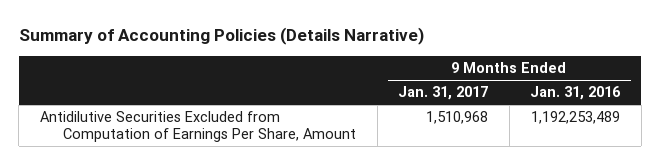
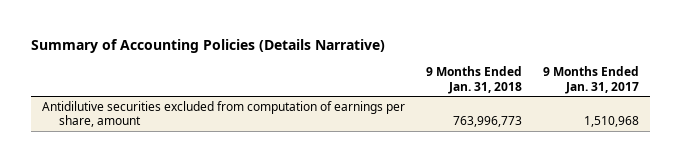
[530,86,622,101] Jan. 31, 2016 -> none
none -> [425,66,522,94] 9 Months Ended Jan. 31, 2018
[39,111,356,143] Antidilutive Securities Excluded from Computation of Earnings Per Share, Amount -> [41,100,405,128] Antidilutive securities excluded from computation of earnings per share, amount

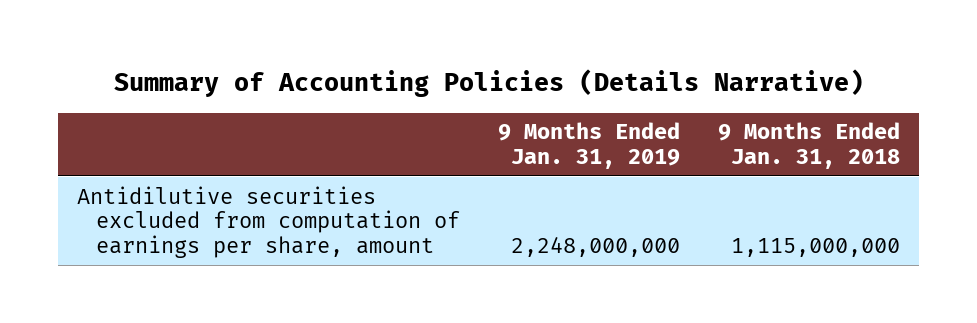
[542,66,639,94] 9 Months Ended Jan. 31, 2017 -> none
none -> [497,122,680,170] 9 Months Ended Jan. 31, 2019
[452,116,522,128] 763,996,773 -> [730,238,900,258] 1,115,000,000

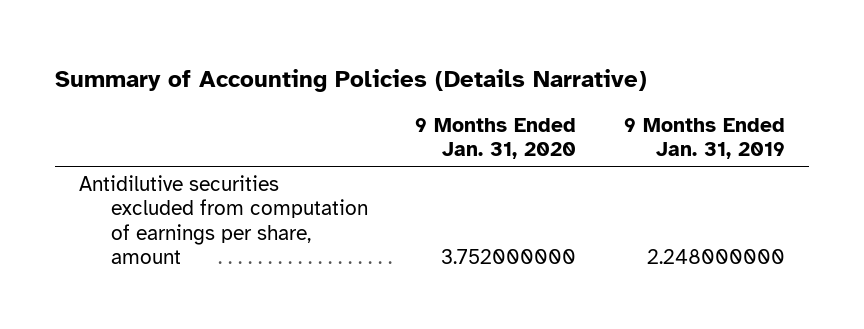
[717,122,900,170] 9 Months Ended Jan. 31, 2018 -> none
none -> [415,117,577,159] 9 Months Ended Jan. 31, 2020
[510,237,680,258] 2,248,000,000 -> [647,249,786,265] 2.248000000

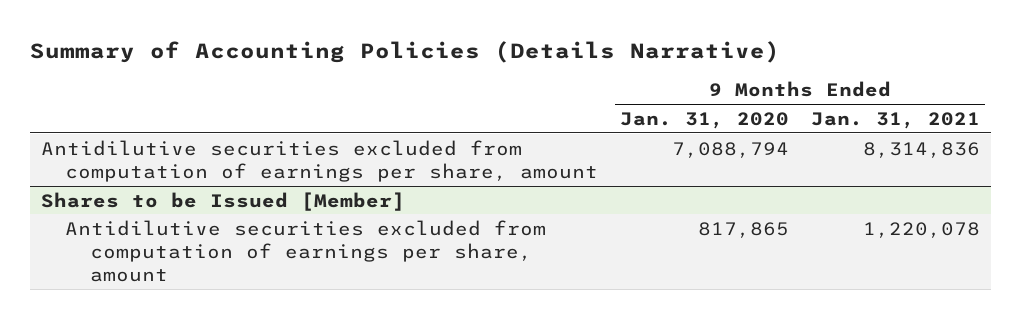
[624,117,786,159] 9 Months Ended Jan. 31, 2019 -> none
none -> [810,111,980,129] Jan. 31, 2021
[441,249,577,265] 3.752000000 -> [672,141,790,158] 7,088,794
none -> [40,191,405,211] Shares to be Issued [Member]
none -> [65,219,547,282] Antidilutive securities excluded from computation of earnings per share, amount

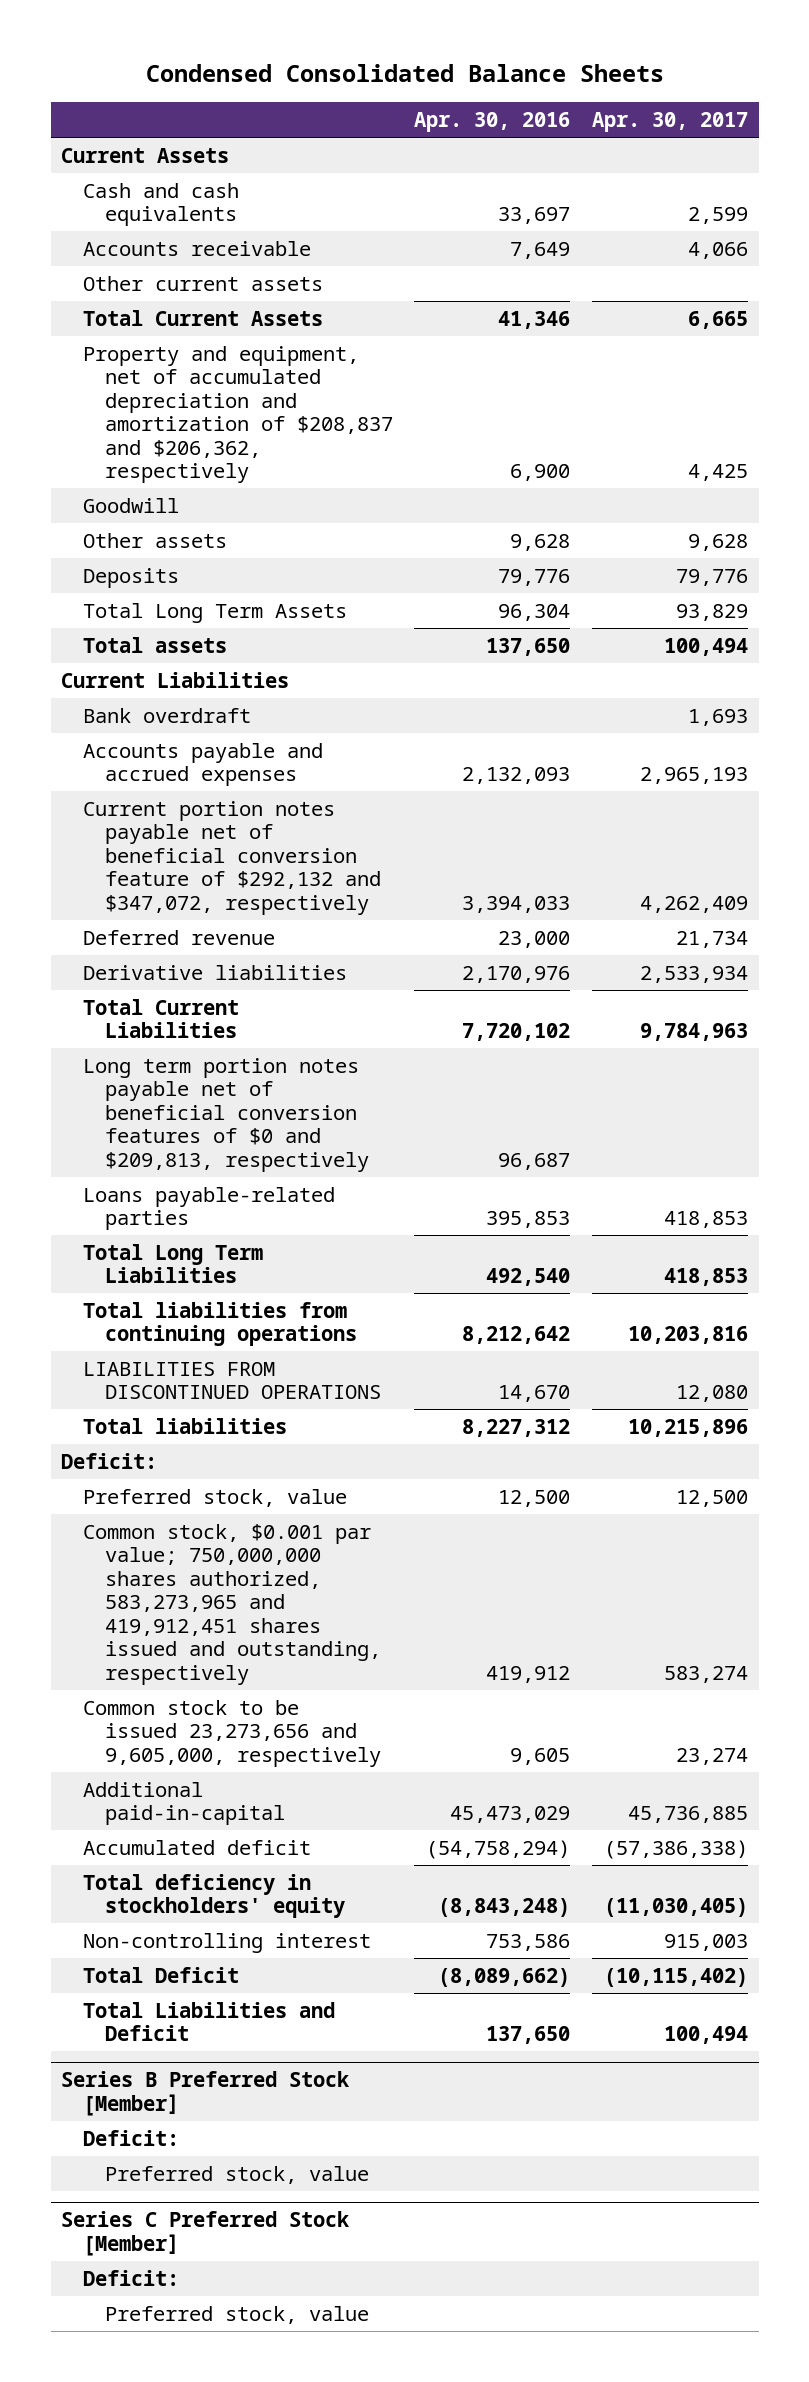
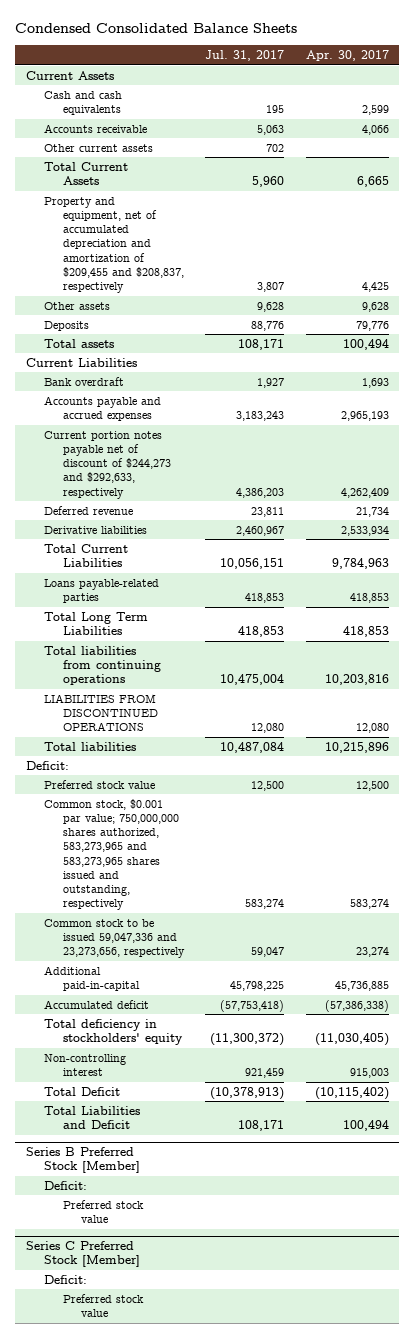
[414,112,571,133] Apr. 30, 2016 -> none
none -> [205,49,285,61] Jul. 31, 2017
[83,497,180,513] Goodwill -> none
[83,345,393,484] Property and equipment, net of accumulated depreciation and amortization of $208,837 and $206,362, respectively -> [44,196,184,294] Property and equipment, net of accumulated depreciation and amortization of $209,455 and $208,837, respectively
[83,602,348,623] Total Long Term Assets -> none
[83,800,381,915] Current portion notes payable net of beneficial conversion feature of $292,132 and $347,072, respectively -> [44,430,171,499] Current portion notes payable net of discount of $244,273 and $292,633, respectively
[83,1057,369,1172] Long term portion notes payable net of beneficial conversion features of $0 and $209,813, respectively -> none
[83,1488,348,1507] Preferred stock, value -> [44,779,156,789] Preferred stock value
[83,1523,381,1685] Common stock, $0.001 par value; 750,000,000 shares authorized, 583,273,965 and 419,912,451 shares issued and outstanding, respectively -> [44,798,179,911] Common stock, $0.001 par value; 750,000,000 shares authorized, 583,273,965 and 583,273,965 shares issued and outstanding, respectively
[83,1699,381,1767] Common stock to be issued 23,273,656 and 9,605,000, respectively -> [44,918,185,959] Common stock to be issued 59,047,336 and 23,273,656, respectively
[104,2165,369,2184] Preferred stock, value -> [62,1199,144,1224] Preferred stock value
[104,2305,369,2324] Preferred stock, value -> [62,1293,144,1318] Preferred stock value

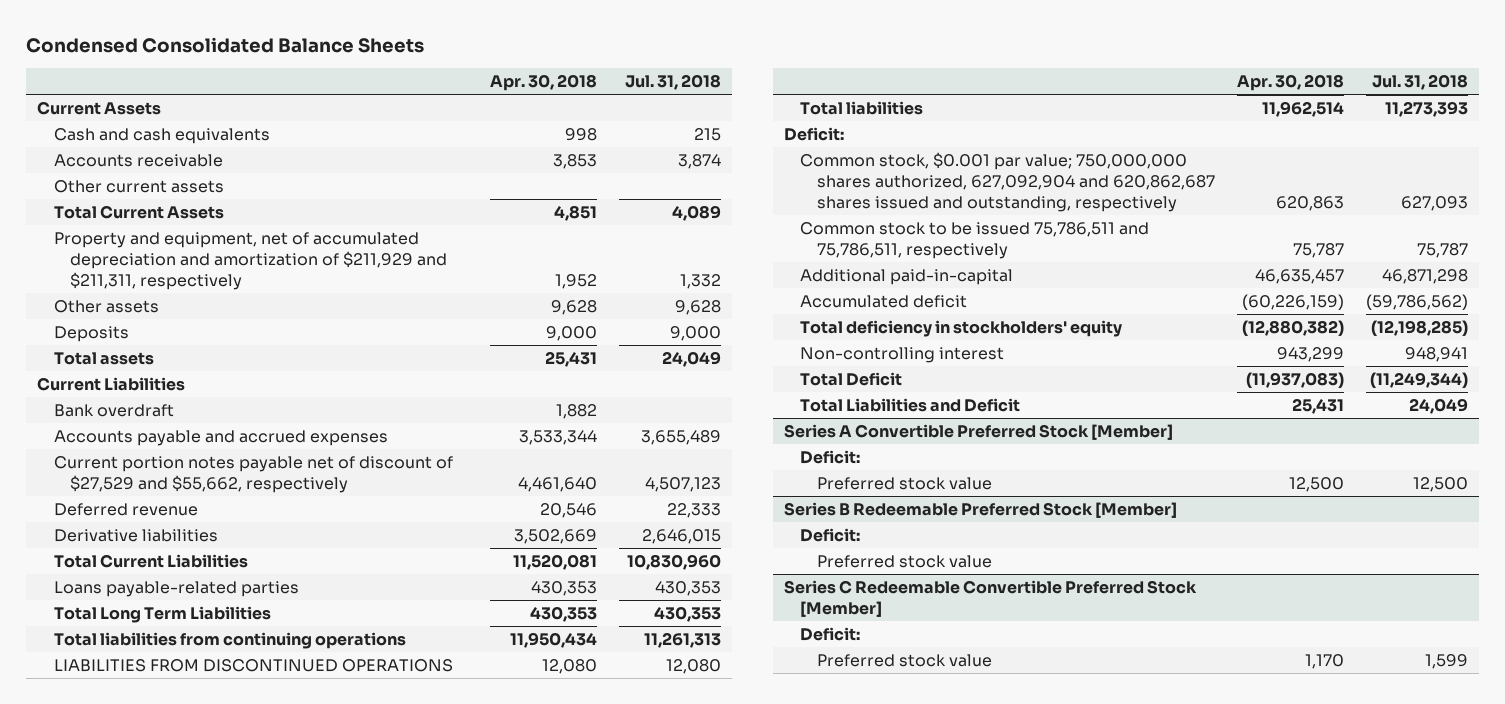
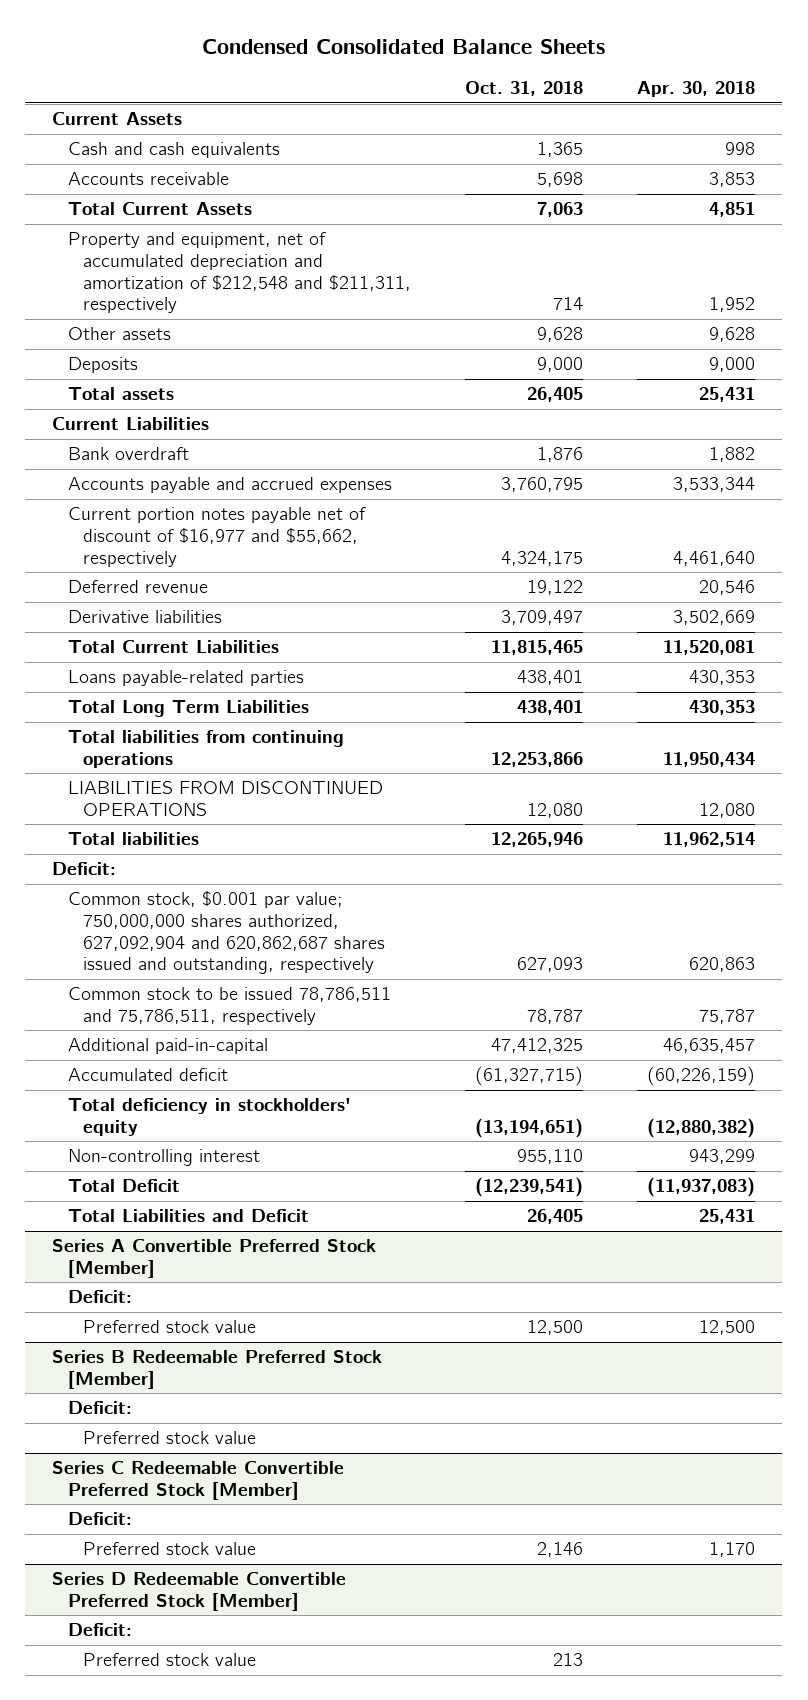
[625,73,722,90] Jul. 31, 2018 -> none
none -> [465,81,584,97] Oct. 31, 2018
[53,180,224,194] Other current assets -> none
[53,232,448,290] Property and equipment, net of accumulated depreciation and amortization of $211,929 and $211,311, respectively -> [67,232,411,314] Property and equipment, net of accumulated depreciation and amortization of $212,548 and $211,311, respectively
[53,456,453,493] Current portion notes payable net of discount of $27,529 and $55,662, respectively -> [67,507,366,567] Current portion notes payable net of discount of $16,977 and $55,662, respectively
[800,222,1150,259] Common stock to be issued 75,786,511 and 75,786,511, respectively -> [67,987,391,1026] Common stock to be issued 78,786,511 and 75,786,511, respectively
none -> [52,1572,347,1612] Series D Redeemable Convertible Preferred Stock [Member]
none -> [67,1623,132,1637] Deficit:
none -> [82,1653,256,1667] Preferred stock value

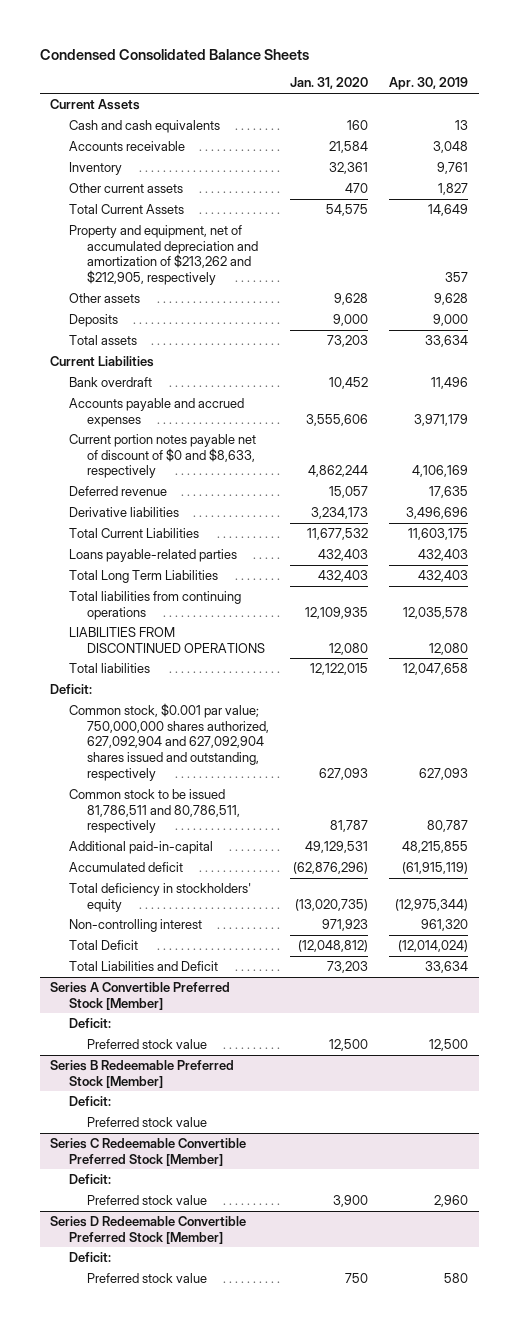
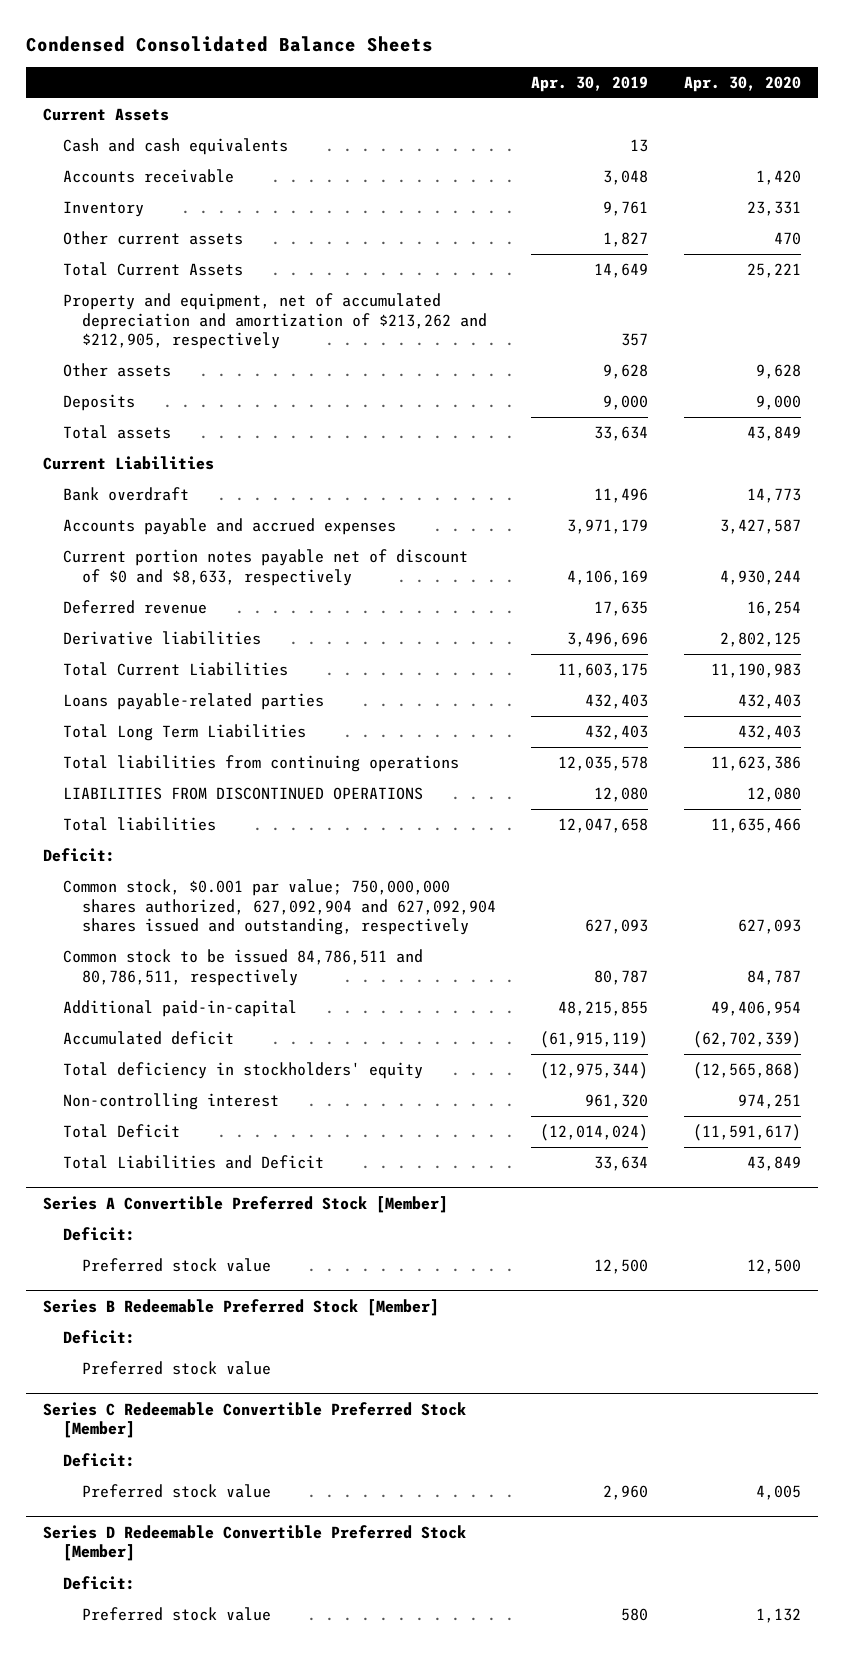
[290,77,369,90] Jan. 31, 2020 -> none
none -> [683,75,801,92] Apr. 30, 2020
[68,788,240,834] Common stock to be issued 81,786,511 and 80,786,511, respectively -> [62,949,423,986] Common stock to be issued 84,786,511 and 80,786,511, respectively

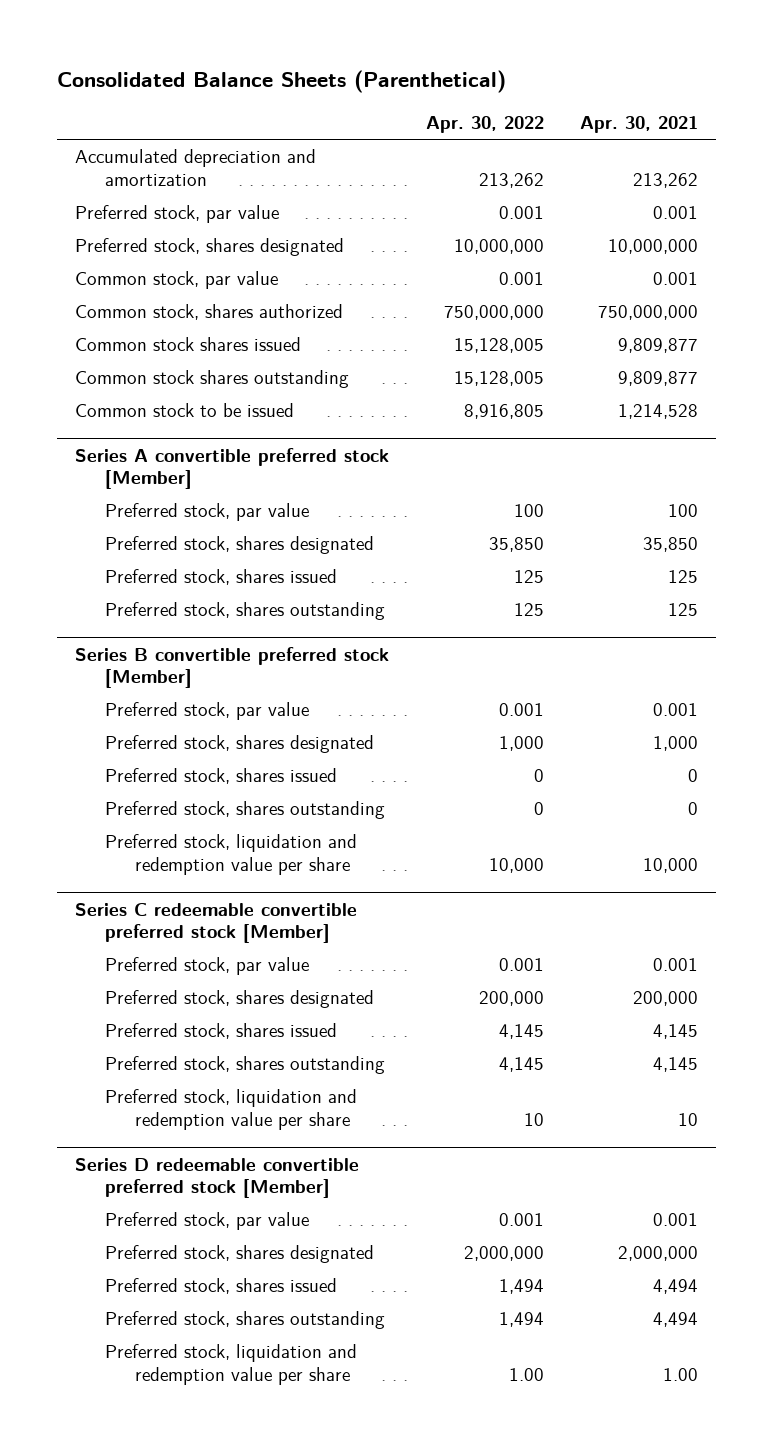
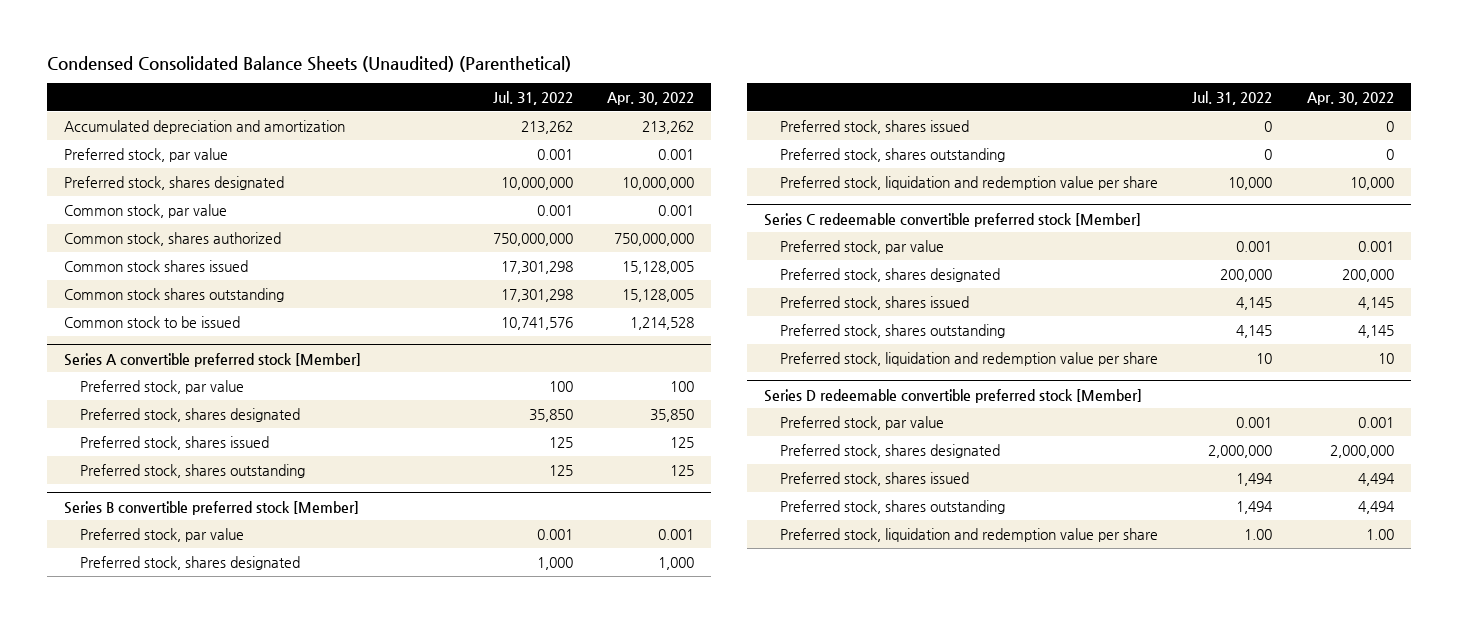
[57,70,507,94] Consolidated Balance Sheets (Parenthetical) -> [46,55,571,72] Condensed Consolidated Balance Sheets (Unaudited) (Parenthetical)
[579,116,698,134] Apr. 30, 2021 -> none
none -> [492,90,573,105] Jul. 31, 2022
[463,404,544,420] 8,916,805 -> [630,316,695,330] 1,214,528
[498,1279,544,1295] 1,494 -> [1358,472,1396,486] 4,494
[498,1312,544,1328] 1,494 -> [1358,500,1396,514] 4,494

